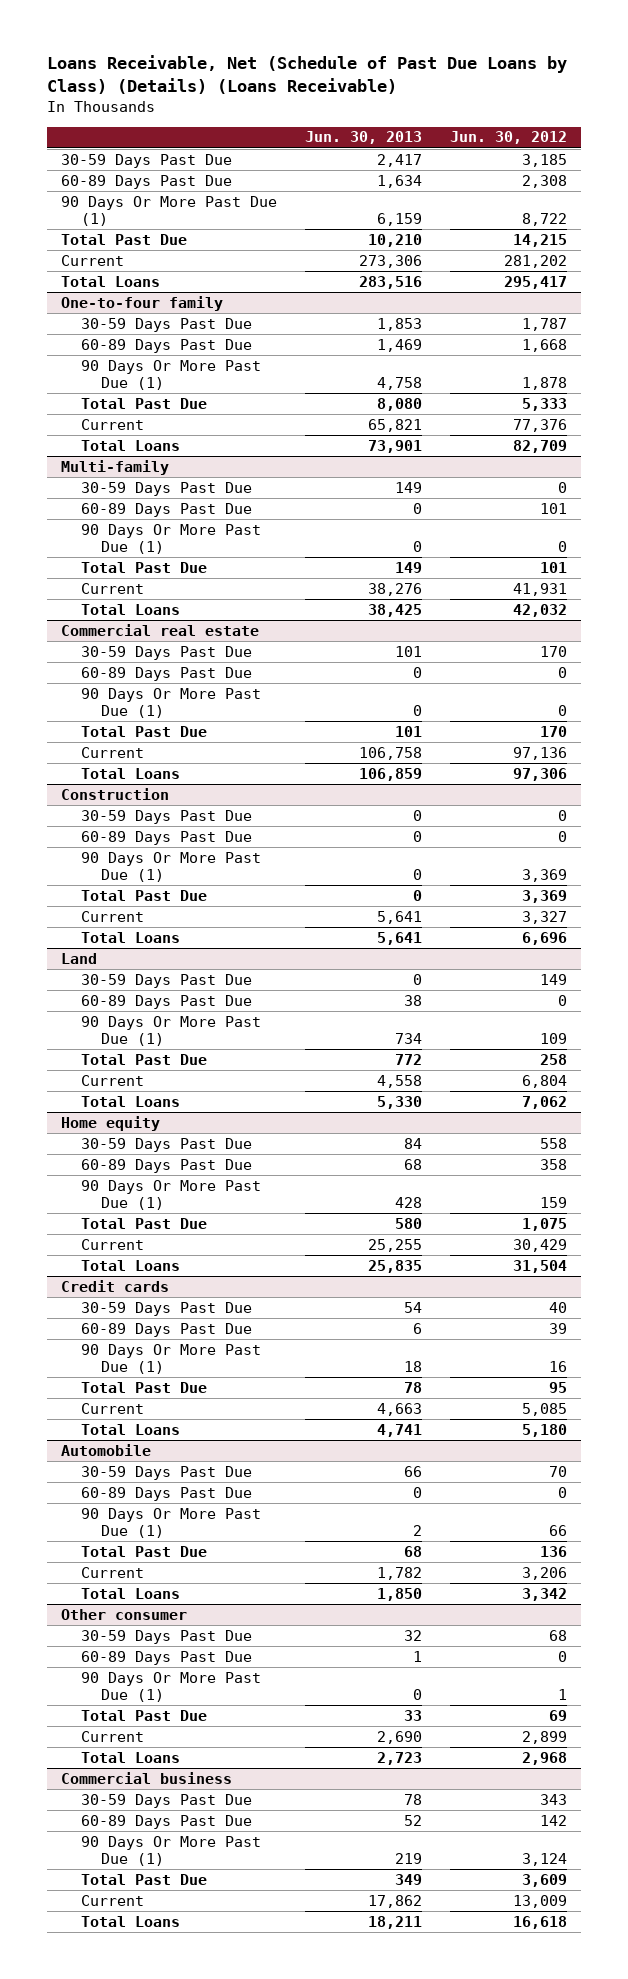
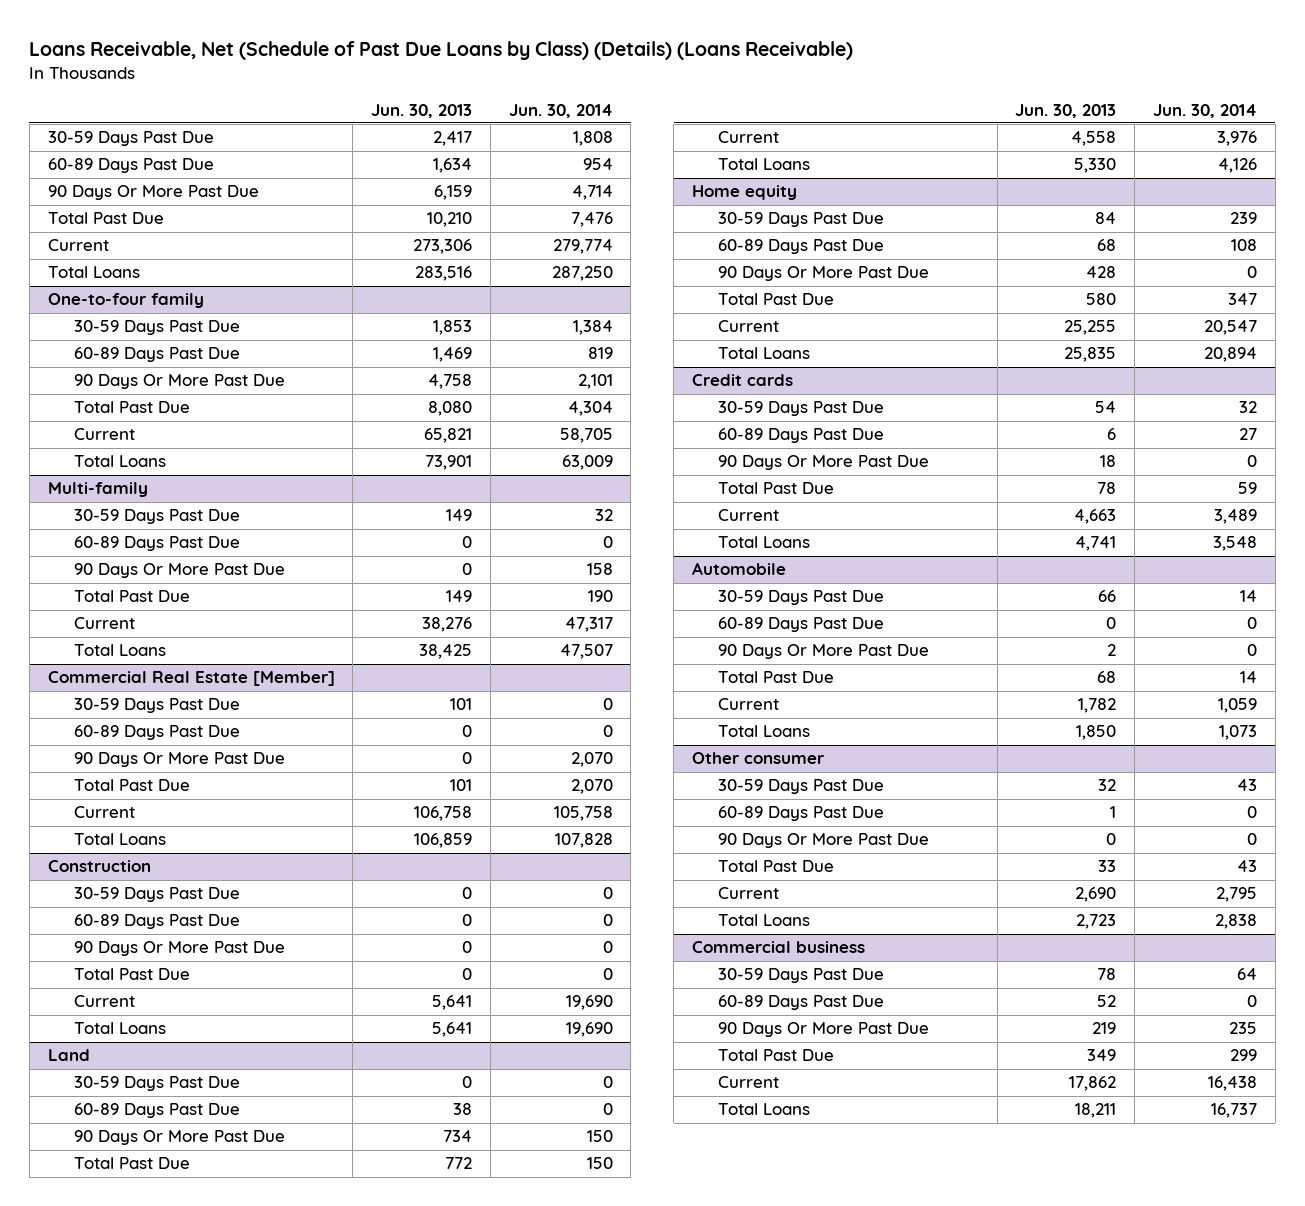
[449,131,567,145] Jun. 30, 2012 -> none
none -> [508,103,613,118] Jun. 30, 2014
[60,195,277,226] 90 Days Or More Past Due (1) -> [47,185,259,201] 90 Days Or More Past Due
[80,359,261,390] 90 Days Or More Past Due (1) -> [73,374,285,390] 90 Days Or More Past Due
[80,523,261,554] 90 Days Or More Past Due (1) -> [73,563,285,579] 90 Days Or More Past Due
[60,623,259,636] Commercial real estate -> [47,671,335,687] Commercial Real Estate [Member]
[80,687,261,718] 90 Days Or More Past Due (1) -> [73,752,285,768] 90 Days Or More Past Due
[80,851,261,882] 90 Days Or More Past Due (1) -> [73,941,285,957] 90 Days Or More Past Due
[80,1015,261,1046] 90 Days Or More Past Due (1) -> [73,1130,285,1146] 90 Days Or More Past Due
[80,1179,261,1210] 90 Days Or More Past Due (1) -> [718,266,930,282] 90 Days Or More Past Due
[80,1343,261,1374] 90 Days Or More Past Due (1) -> [718,455,930,471] 90 Days Or More Past Due
[80,1507,261,1538] 90 Days Or More Past Due (1) -> [718,644,930,660] 90 Days Or More Past Due
[80,1671,261,1702] 90 Days Or More Past Due (1) -> [718,833,930,849] 90 Days Or More Past Due
[80,1835,261,1866] 90 Days Or More Past Due (1) -> [718,1022,930,1038] 90 Days Or More Past Due

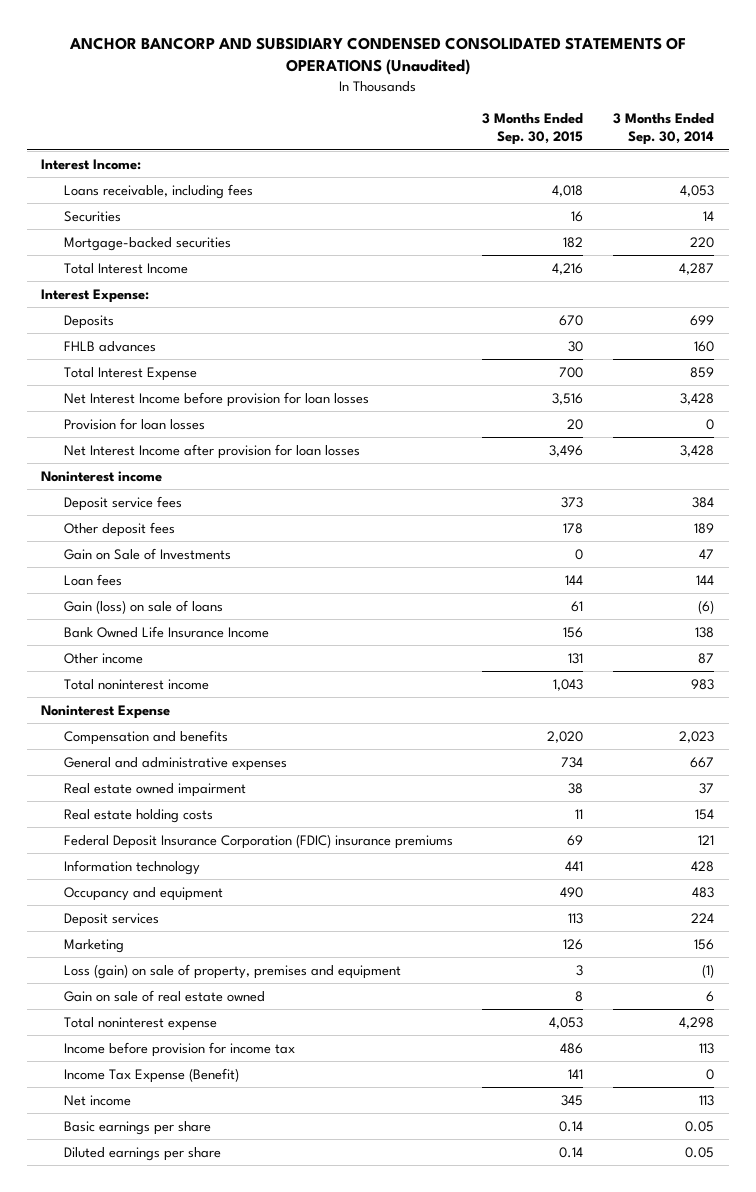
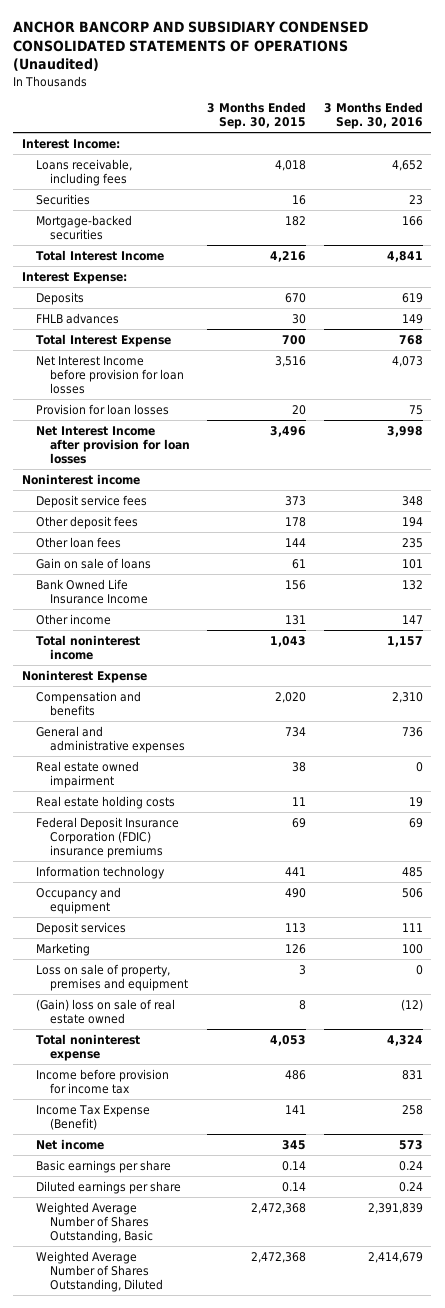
[613,113,715,146] 3 Months Ended Sep. 30, 2014 -> none
none -> [323,102,423,130] 3 Months Ended Sep. 30, 2016
[63,547,231,560] Gain on Sale of Investments -> none
[63,573,122,586] Loan fees -> [35,536,121,548] Other loan fees
[63,599,223,614] Gain (loss) on sale of loans -> [35,557,151,569] Gain on sale of loans
[63,963,401,979] Loss (gain) on sale of property, premises and equipment -> [35,963,188,991] Loss on sale of property, premises and equipment
[63,989,265,1002] Gain on sale of real estate owned -> [35,998,175,1024] (Gain) loss on sale of real estate owned
none -> [35,1201,153,1244] Weighted Average Number of Shares Outstanding, Basic
none -> [35,1250,163,1293] Weighted Average Number of Shares Outstanding, Diluted

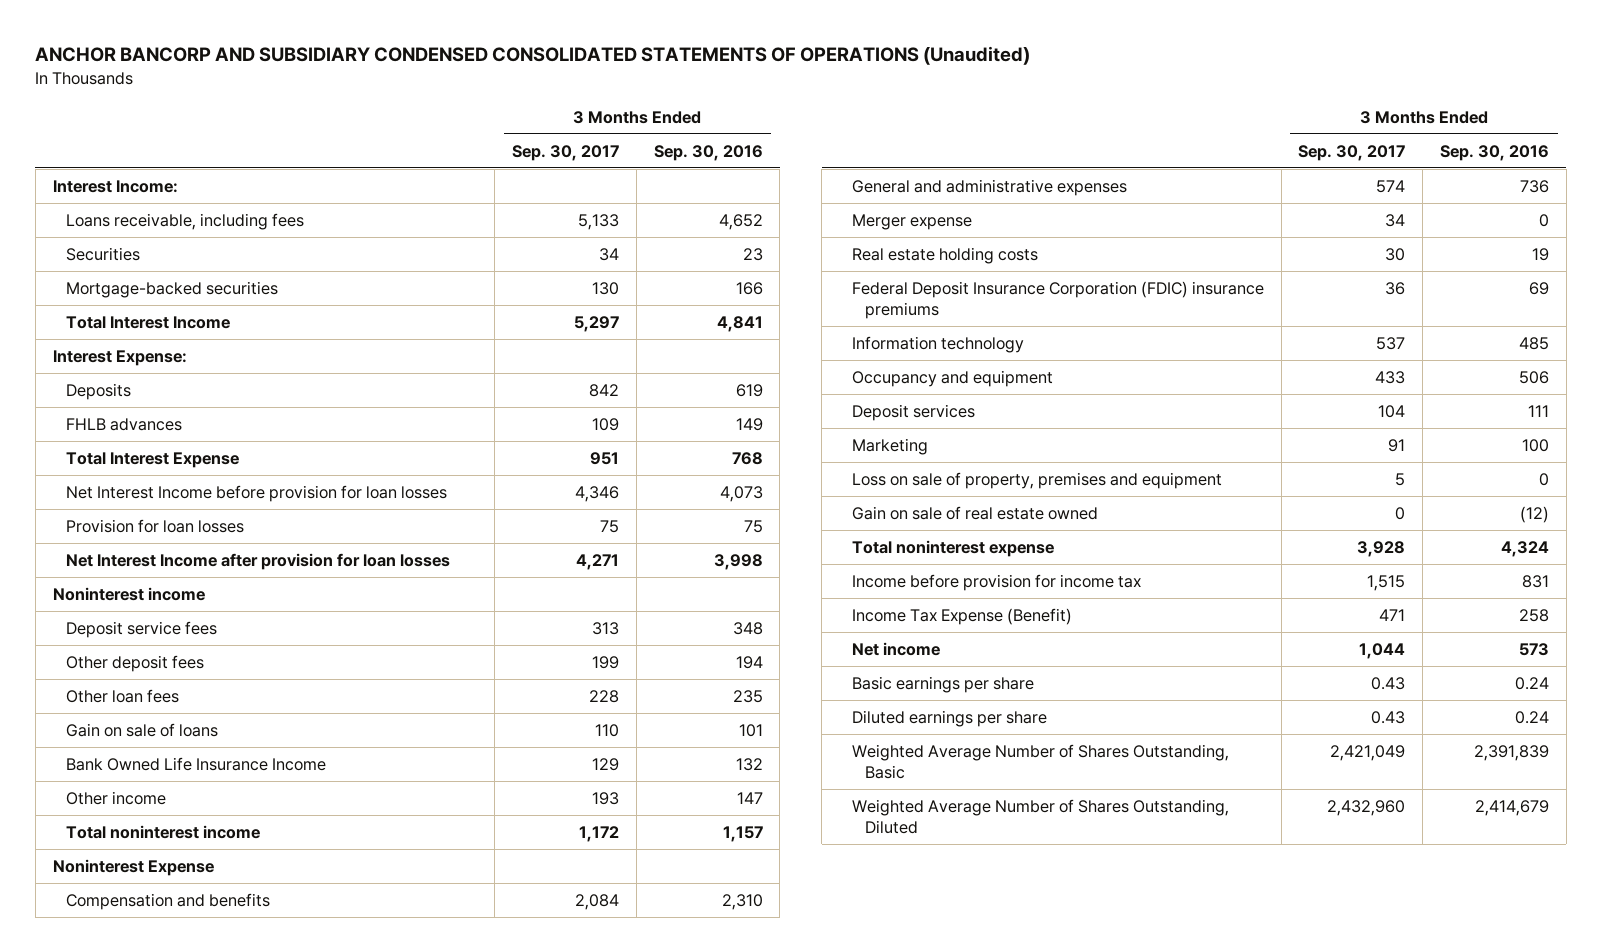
[207,102,307,130] 3 Months Ended Sep. 30, 2015 -> none
none -> [512,144,620,161] Sep. 30, 2017
[35,760,139,788] Real estate owned impairment -> none
none -> [851,213,972,230] Merger expense
[35,998,175,1024] (Gain) loss on sale of real estate owned -> [851,505,1098,520] Gain on sale of real estate owned

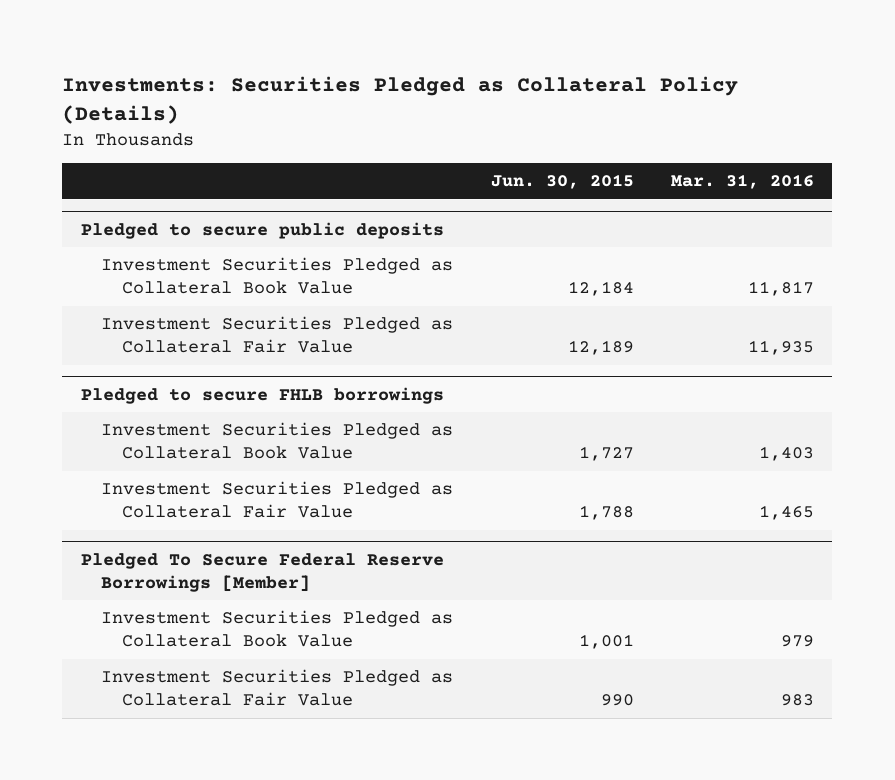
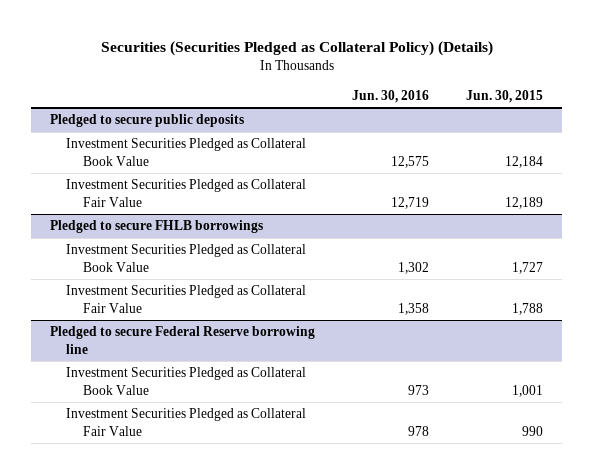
[62,75,739,124] Investments: Securities Pledged as Collateral Policy (Details) -> [100,41,493,57] Securities (Securities Pledged as Collateral Policy) (Details)
[670,174,814,190] Mar. 31, 2016 -> none
none -> [352,89,430,103] Jun. 30, 2016
[80,552,444,593] Pledged To Secure Federal Reserve Borrowings [Member] -> [49,326,315,354] Pledged to secure Federal Reserve borrowing line

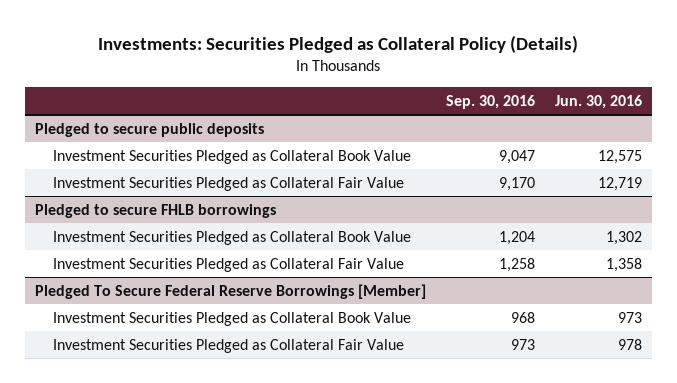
[100,41,493,57] Securities (Securities Pledged as Collateral Policy) (Details) -> [98,34,579,53] Investments: Securities Pledged as Collateral Policy (Details)
[466,89,544,103] Jun. 30, 2015 -> none
none -> [445,94,535,109] Sep. 30, 2016
[49,326,315,354] Pledged to secure Federal Reserve borrowing line -> [35,283,427,299] Pledged To Secure Federal Reserve Borrowings [Member]

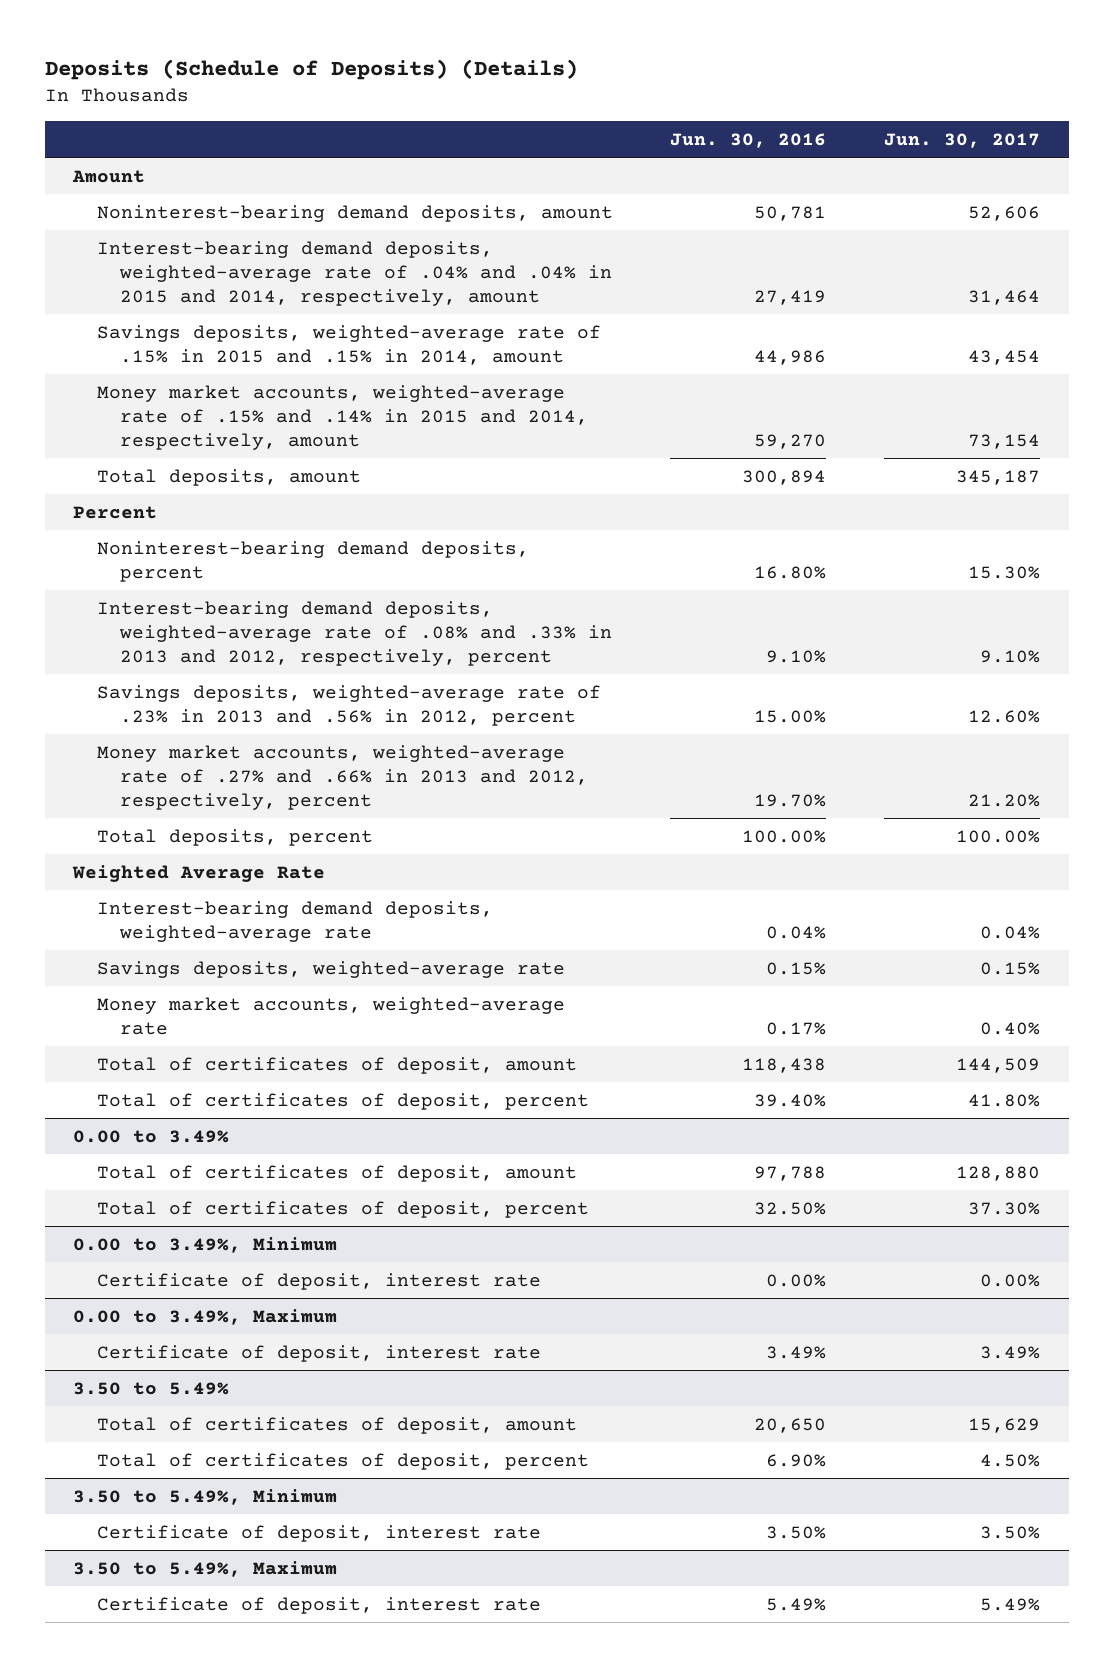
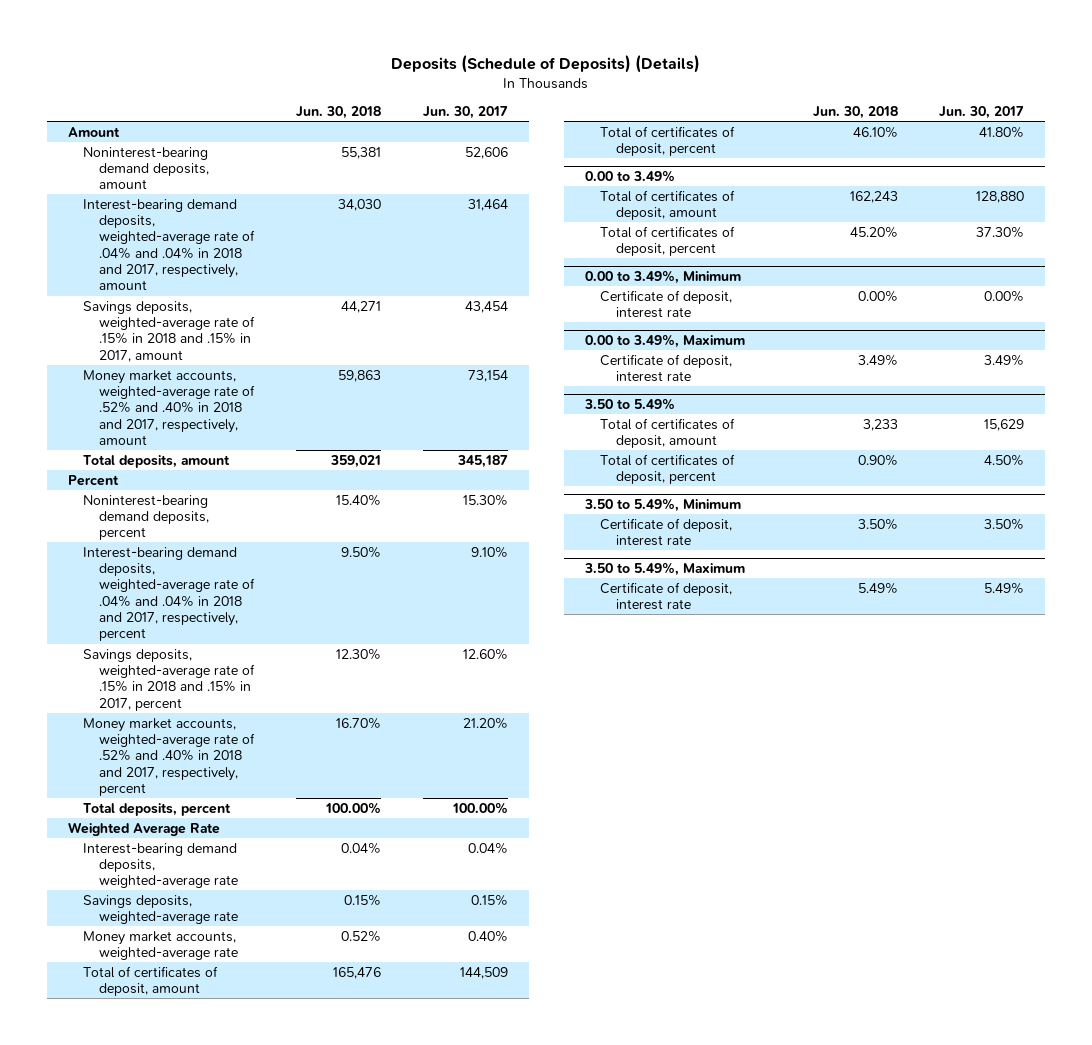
[670,132,827,148] Jun. 30, 2016 -> none
none -> [295,106,381,120] Jun. 30, 2018
[96,240,612,307] Interest-bearing demand deposits, weighted-average rate of .04% and .04% in 2015 and 2014, respectively, amount -> [83,198,255,291] Interest-bearing demand deposits, weighted-average rate of .04% and .04% in 2018 and 2017, respectively, amount
[96,324,601,365] Savings deposits, weighted-average rate of .15% in 2015 and .15% in 2014, amount -> [83,300,255,362] Savings deposits, weighted-average rate of .15% in 2018 and .15% in 2017, amount
[96,384,588,451] Money market accounts, weighted-average rate of .15% and .14% in 2015 and 2014, respectively, amount -> [83,369,255,446] Money market accounts, weighted-average rate of .52% and .40% in 2018 and 2017, respectively, amount
[96,600,612,667] Interest-bearing demand deposits, weighted-average rate of .08% and .33% in 2013 and 2012, respectively, percent -> [83,546,255,642] Interest-bearing demand deposits, weighted-average rate of .04% and .04% in 2018 and 2017, respectively, percent
[96,684,601,726] Savings deposits, weighted-average rate of .23% in 2013 and .56% in 2012, percent -> [83,648,255,711] Savings deposits, weighted-average rate of .15% in 2018 and .15% in 2017, percent
[96,744,588,811] Money market accounts, weighted-average rate of .27% and .66% in 2013 and 2012, respectively, percent -> [83,717,255,797] Money market accounts, weighted-average rate of .52% and .40% in 2018 and 2017, respectively, percent

